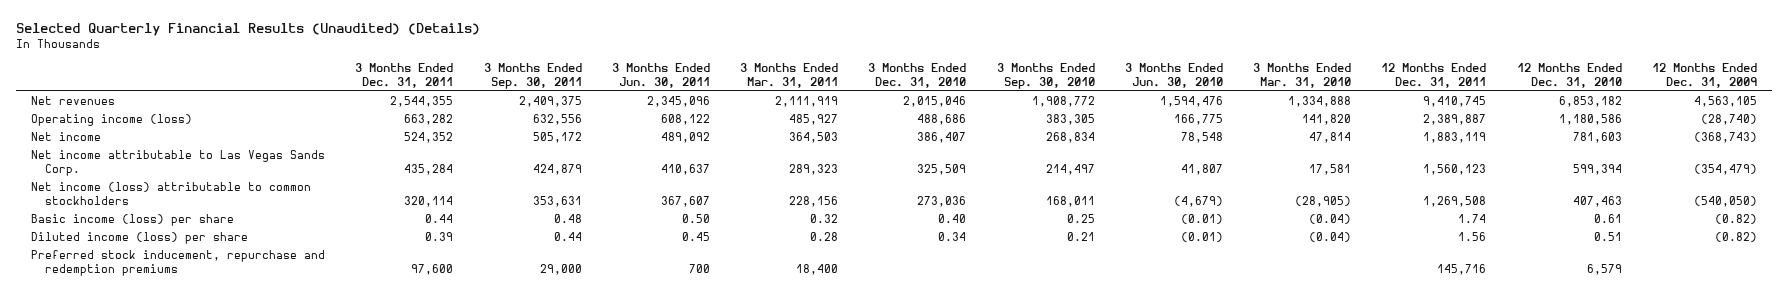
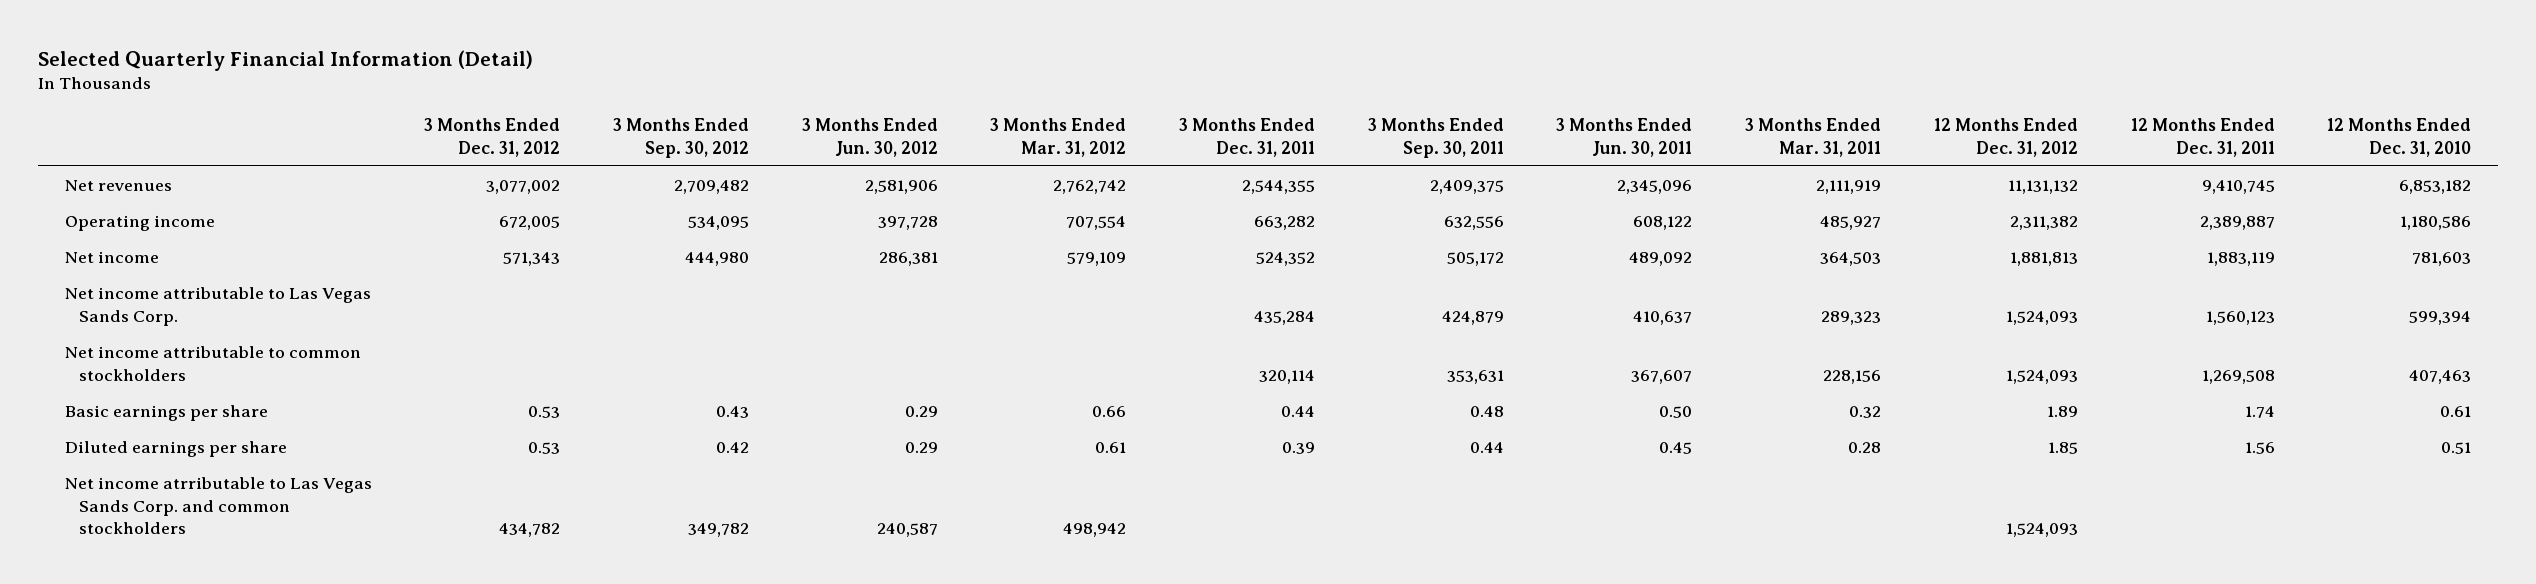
[15,22,480,36] Selected Quarterly Financial Results (Unaudited) (Details) -> [38,49,534,71] Selected Quarterly Financial Information (Detail)
[868,63,967,89] 3 Months Ended Dec. 31, 2010 -> none
[996,63,1095,90] 3 Months Ended Sep. 30, 2010 -> none
[1124,63,1223,89] 3 Months Ended Jun. 30, 2010 -> none
[1253,63,1352,89] 3 Months Ended Mar. 31, 2010 -> none
[1651,63,1757,89] 12 Months Ended Dec. 31, 2009 -> none
none -> [424,118,561,157] 3 Months Ended Dec. 31, 2012
none -> [612,118,749,158] 3 Months Ended Sep. 30, 2012
none -> [801,118,938,157] 3 Months Ended Jun. 30, 2012
none -> [990,118,1127,157] 3 Months Ended Mar. 31, 2012
none -> [1933,118,2078,157] 12 Months Ended Dec. 31, 2012
[31,114,193,127] Operating income (loss) -> [64,215,215,232] Operating income
[31,250,326,277] Preferred stock inducement, repurchase and redemption premiums -> none
[31,182,312,206] Net income (loss) attributable to common stockholders -> [64,346,361,381] Net income attributable to common stockholders
[31,214,235,227] Basic income (loss) per share -> [64,405,268,422] Basic earnings per share
[31,232,249,245] Diluted income (loss) per share -> [64,441,287,458] Diluted earnings per share
none -> [64,477,372,534] Net income atrributable to Las Vegas Sands Corp. and common stockholders

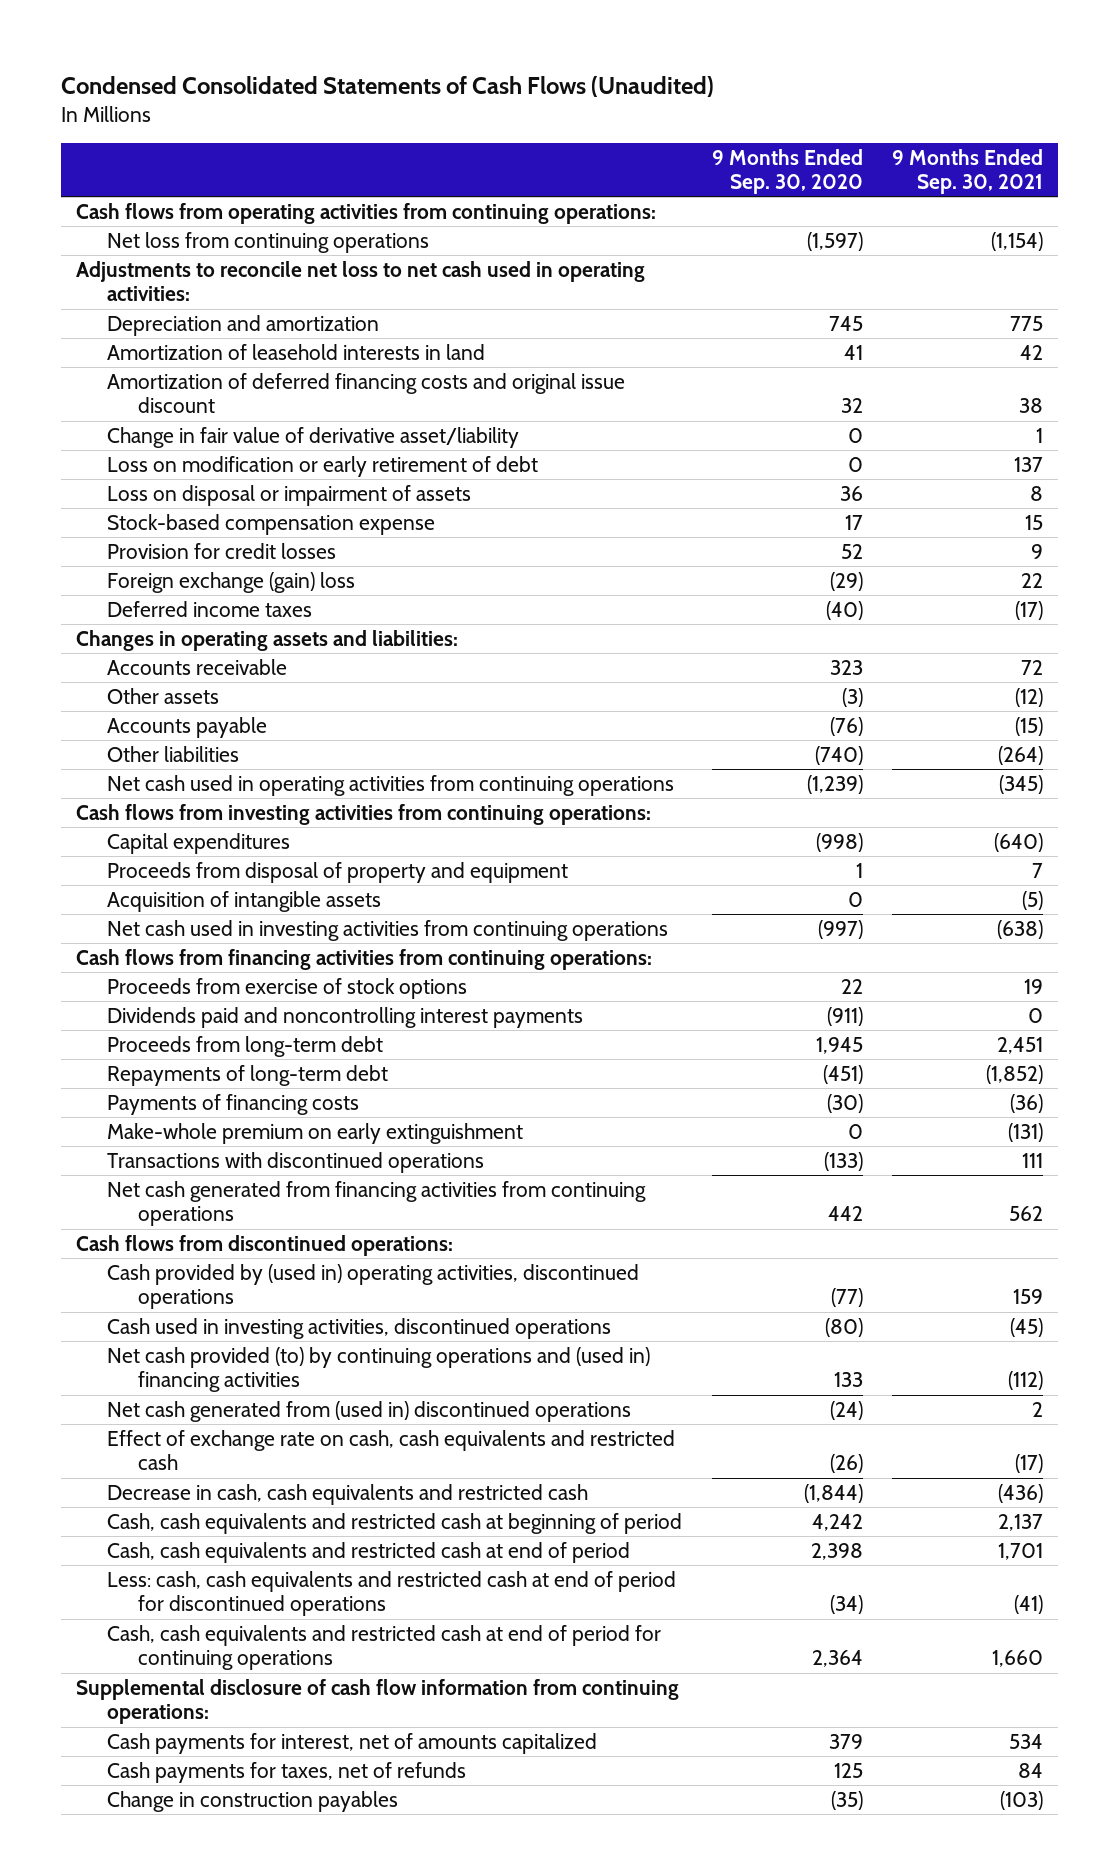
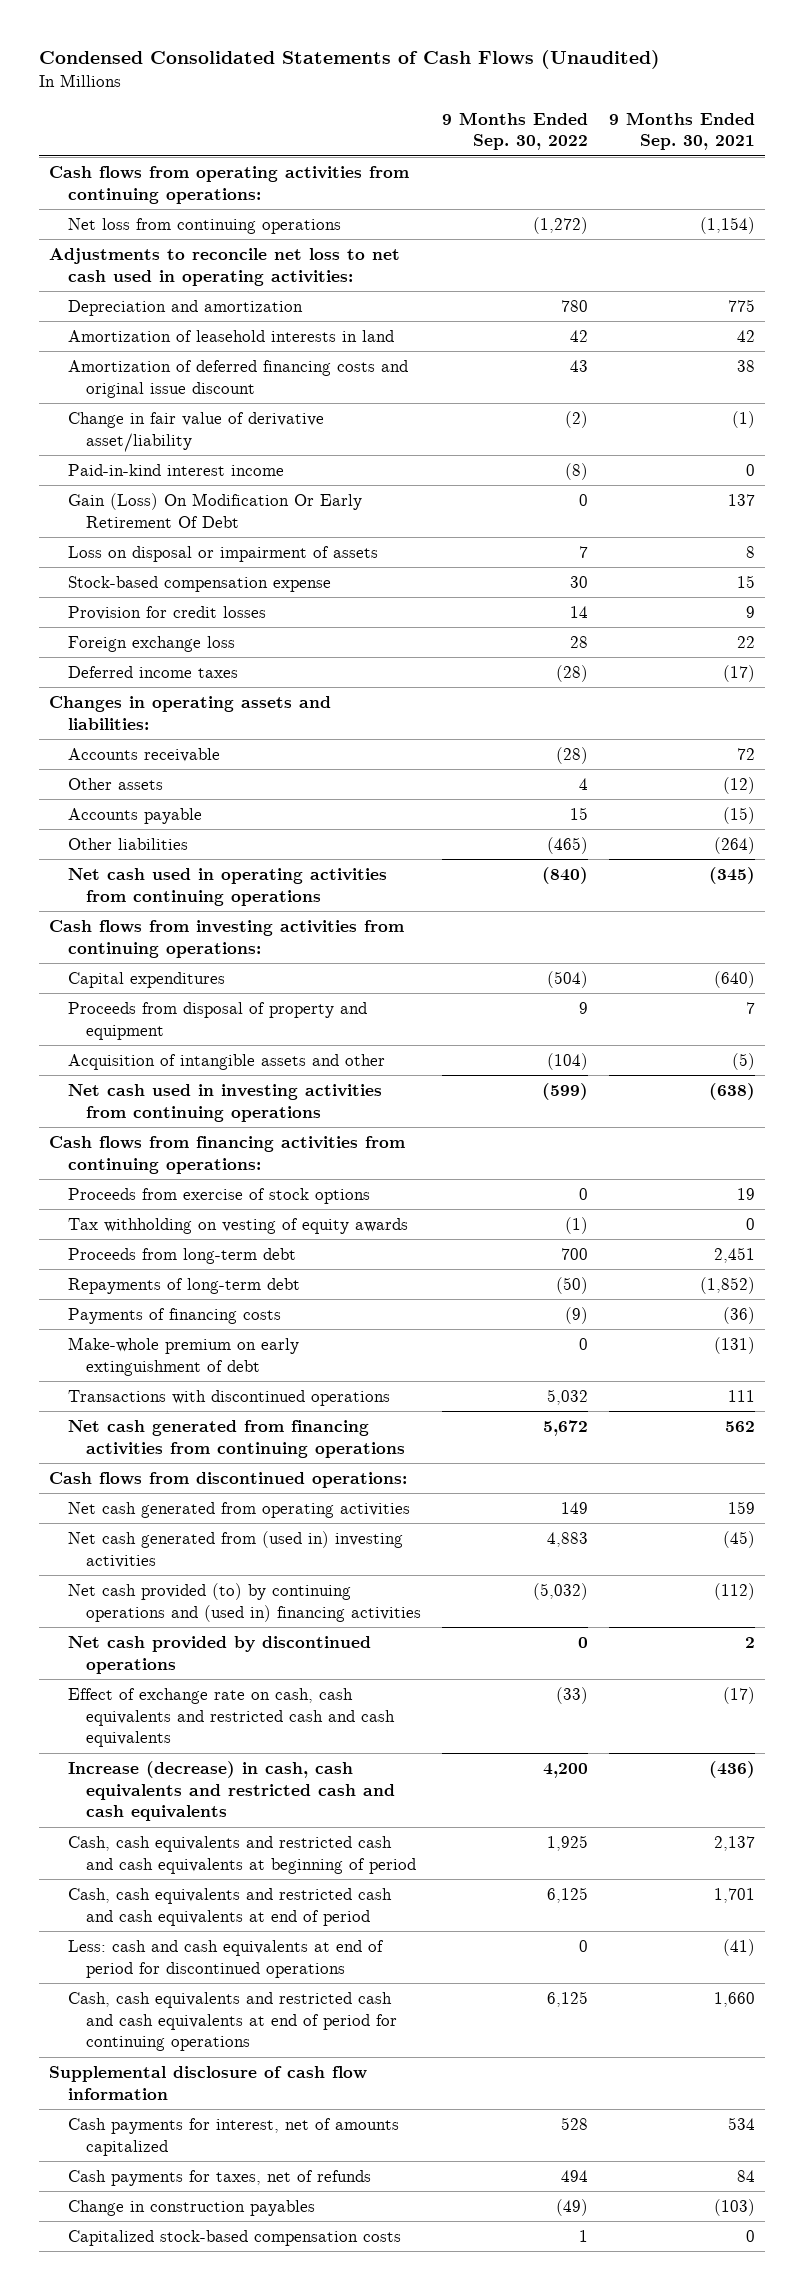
[711,148,863,194] 9 Months Ended Sep. 30, 2020 -> none
none -> [442,111,589,151] 9 Months Ended Sep. 30, 2022
[1035,428,1043,444] 1 -> [731,410,755,428] (1)
none -> [67,463,284,476] Paid-in-kind interest income
[107,456,539,478] Loss on modification or early retirement of debt -> [67,492,362,528] Gain (Loss) On Modification Or Early Retirement Of Debt
[107,572,356,594] Foreign exchange (gain) loss -> [67,635,235,652] Foreign exchange loss
[107,891,382,913] Acquisition of intangible assets -> [67,1053,385,1070] Acquisition of intangible assets and other
[107,1007,584,1029] Dividends paid and noncontrolling interest payments -> none
none -> [67,1217,408,1234] Tax withholding on vesting of equity awards
[107,1123,524,1145] Make-whole premium on early extinguishment -> [67,1336,299,1376] Make-whole premium on early extinguishment of debt
[107,1264,640,1310] Cash provided by (used in) operating activities, discontinued operations -> [67,1501,410,1518] Net cash generated from operating activities
[107,1318,612,1340] Cash used in investing activities, discontinued operations -> [67,1530,403,1568] Net cash generated from (used in) investing activities
[107,1401,632,1423] Net cash generated from (used in) discontinued operations -> [67,1635,371,1674] Net cash provided by discontinued operations
[107,1430,676,1471] Effect of exchange rate on cash, cash equivalents and restricted cash -> [67,1687,396,1748] Effect of exchange rate on cash, cash equivalents and restricted cash and cash equivalents
[107,1484,589,1506] Decrease in cash, cash equivalents and restricted cash -> [67,1760,396,1822] Increase (decrease) in cash, cash equivalents and restricted cash and cash equivalents
[107,1513,683,1535] Cash, cash equivalents and restricted cash at beginning of period -> [67,1835,417,1874] Cash, cash equivalents and restricted cash and cash equivalents at beginning of period
[107,1542,631,1564] Cash, cash equivalents and restricted cash at end of period -> [67,1887,392,1926] Cash, cash equivalents and restricted cash and cash equivalents at end of period
[107,1571,677,1617] Less: cash, cash equivalents and restricted cash at end of period for discontinued operations -> [67,1939,384,1978] Less: cash and cash equivalents at end of period for discontinued operations
[107,1625,662,1671] Cash, cash equivalents and restricted cash at end of period for continuing operations -> [67,1991,398,2052] Cash, cash equivalents and restricted cash and cash equivalents at end of period for continuing operations
[75,1679,679,1725] Supplemental disclosure of cash flow information from continuing operations: -> [48,2065,367,2100] Supplemental disclosure of cash flow information
none -> [67,2229,401,2246] Capitalized stock-based compensation costs

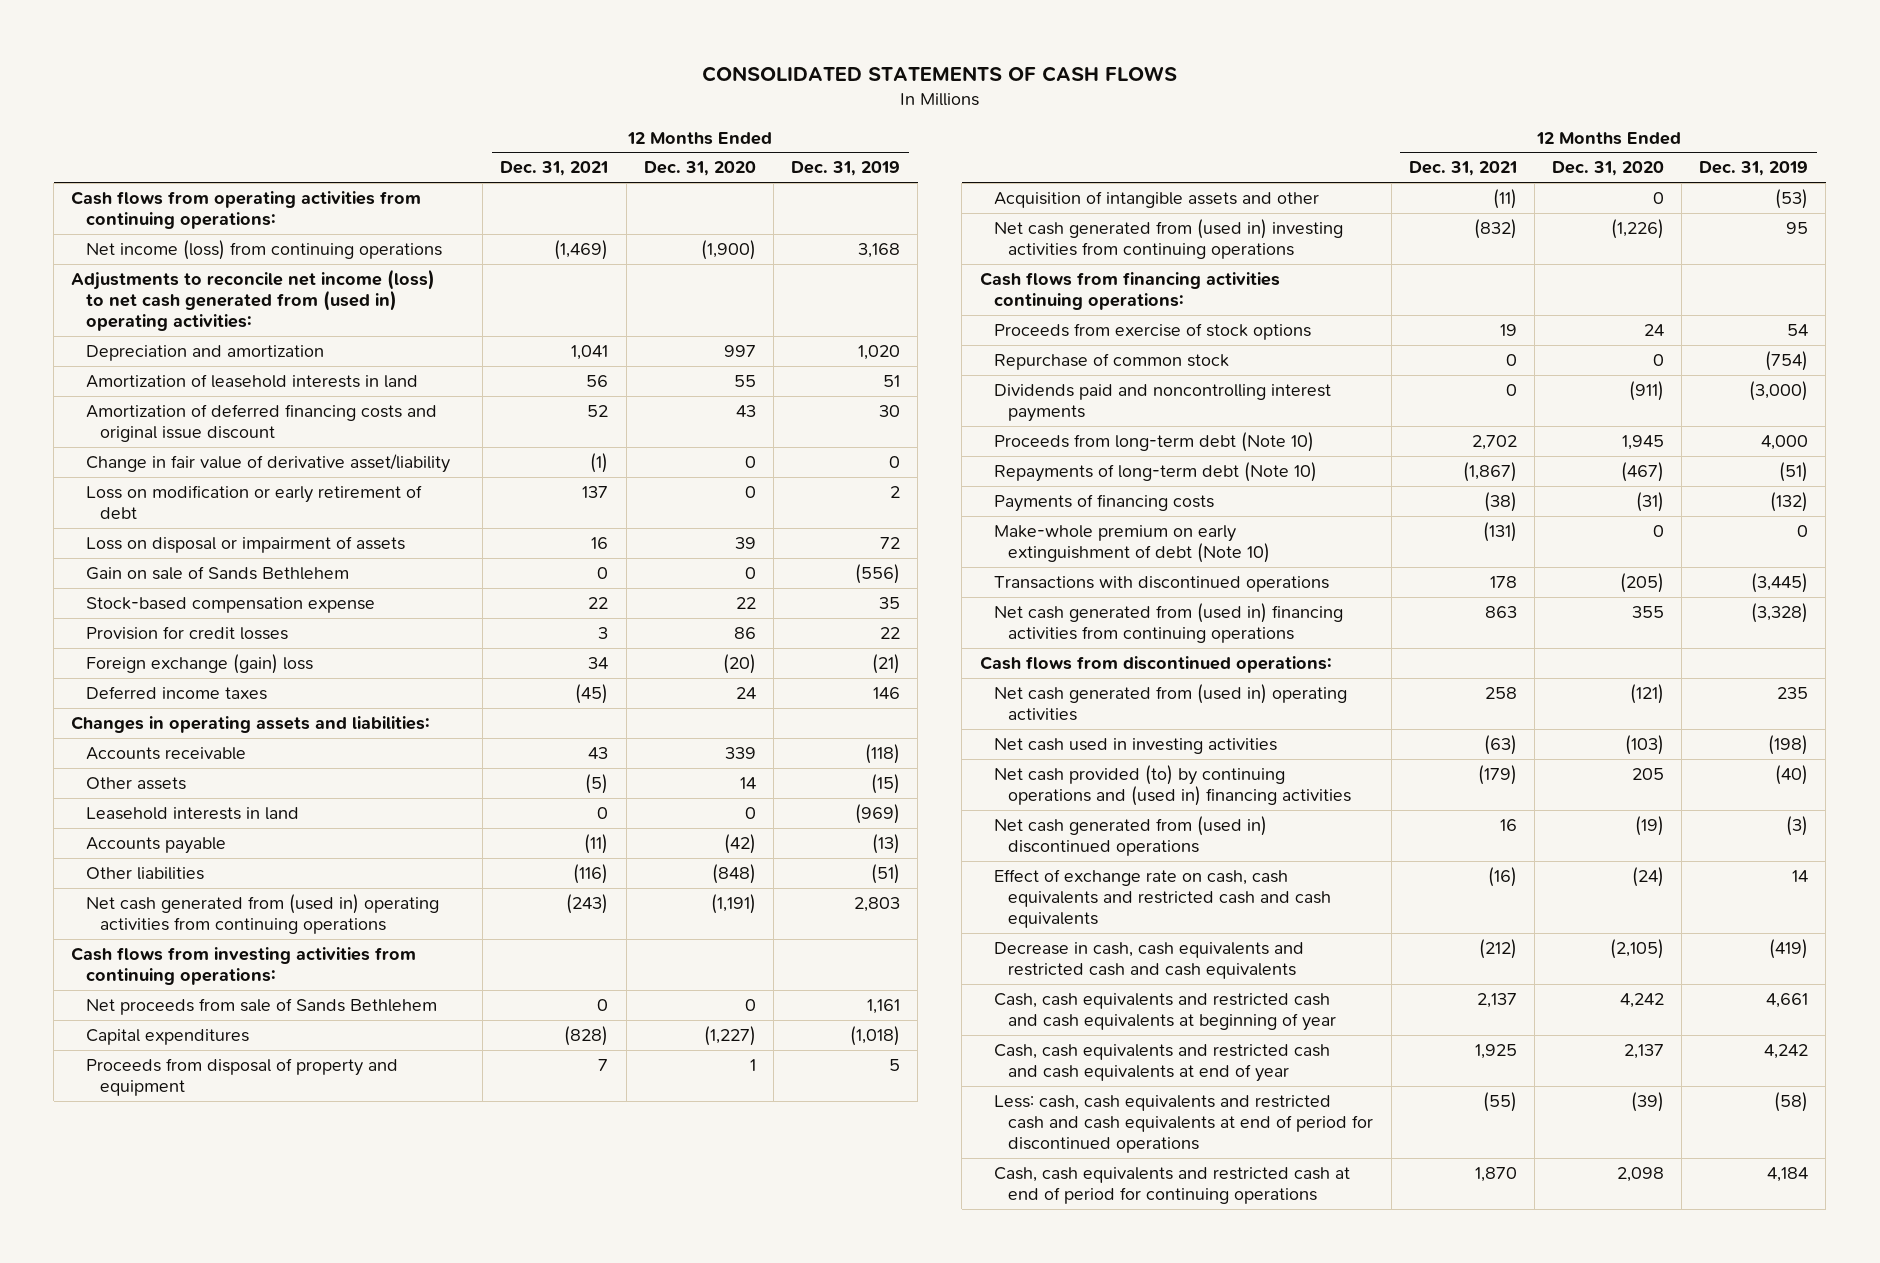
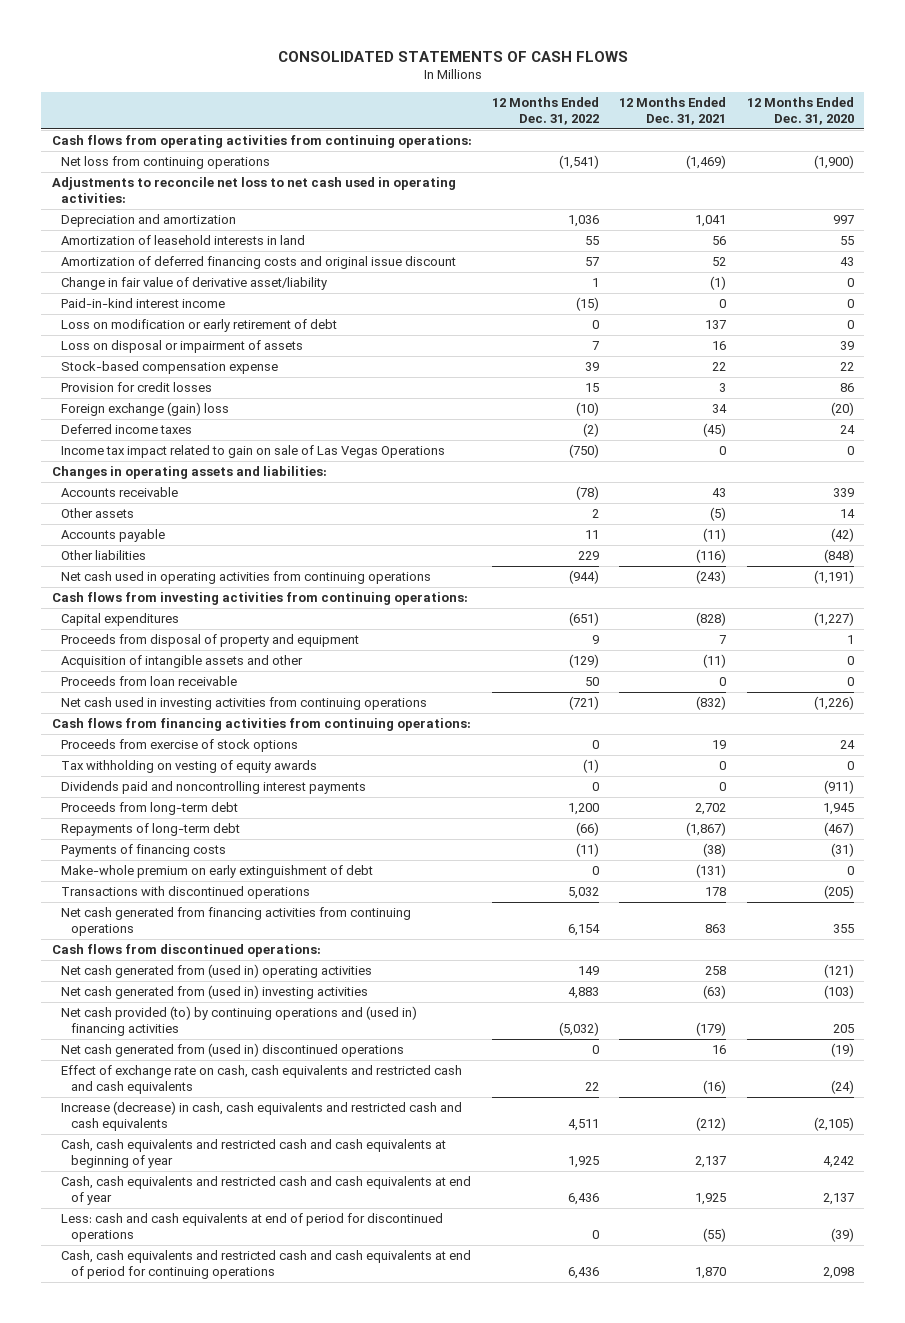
[790,161,900,177] Dec. 31, 2019 -> none
none -> [491,97,599,125] 12 Months Ended Dec. 31, 2022
[85,239,442,260] Net income (loss) from continuing operations -> [61,156,271,170] Net loss from continuing operations
[71,268,436,332] Adjustments to reconcile net income (loss) to net cash generated from (used in) operating activities: -> [51,177,456,203] Adjustments to reconcile net loss to net cash used in operating activities:
none -> [61,298,226,309] Paid-in-kind interest income
[85,565,349,580] Gain on sale of Sands Bethlehem -> none
none -> [61,445,446,459] Income tax impact related to gain on sale of Las Vegas Operations
[85,806,299,820] Leasehold interests in land -> none
[85,893,439,935] Net cash generated from (used in) operating activities from continuing operations -> [61,571,432,585] Net cash used in operating activities from continuing operations
[85,997,437,1015] Net proceeds from sale of Sands Bethlehem -> none
none -> [61,676,238,687] Proceeds from loan receivable
[994,218,1344,260] Net cash generated from (used in) investing activities from continuing operations -> [61,697,428,711] Net cash used in investing activities from continuing operations
[979,271,1280,311] Cash flows from financing activities continuing operations: -> [51,718,471,732] Cash flows from financing activities from continuing operations:
[994,352,1230,370] Repurchase of common stock -> none
none -> [61,760,318,774] Tax withholding on vesting of equity awards
[994,431,1315,452] Proceeds from long-term debt (Note 10) -> [61,802,239,816] Proceeds from long-term debt
[994,461,1318,482] Repayments of long-term debt (Note 10) -> [61,823,241,837] Repayments of long-term debt
[994,524,1271,564] Make-whole premium on early extinguishment of debt (Note 10) -> [61,865,374,879] Make-whole premium on early extinguishment of debt
[994,602,1344,644] Net cash generated from (used in) financing activities from continuing operations -> [61,907,412,936] Net cash generated from financing activities from continuing operations
[994,737,1278,754] Net cash used in investing activities -> [61,985,369,1000] Net cash generated from (used in) investing activities
[994,941,1305,980] Decrease in cash, cash equivalents and restricted cash and cash equivalents -> [61,1101,463,1131] Increase (decrease) in cash, cash equivalents and restricted cash and cash equivalents
[994,1094,1374,1154] Less: cash, cash equivalents and restricted cash and cash equivalents at end of period for discontinued operations -> [61,1213,444,1242] Less: cash and cash equivalents at end of period for discontinued operations
[994,1166,1351,1205] Cash, cash equivalents and restricted cash at end of period for continuing operations -> [61,1250,472,1279] Cash, cash equivalents and restricted cash and cash equivalents at end of period for continuing operations

